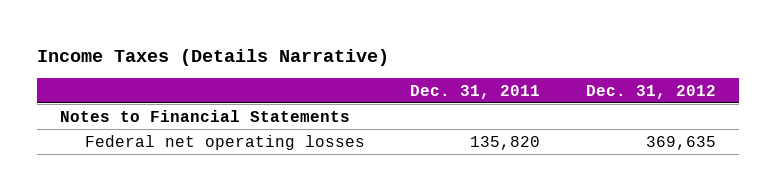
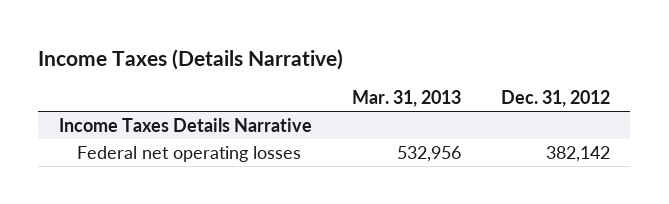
[410,84,541,99] Dec. 31, 2011 -> none
none -> [351,89,461,107] Mar. 31, 2013
[59,109,350,122] Notes to Financial Statements -> none
none -> [58,118,312,133] Income Taxes Details Narrative
[645,135,716,150] 369,635 -> [546,146,611,163] 382,142

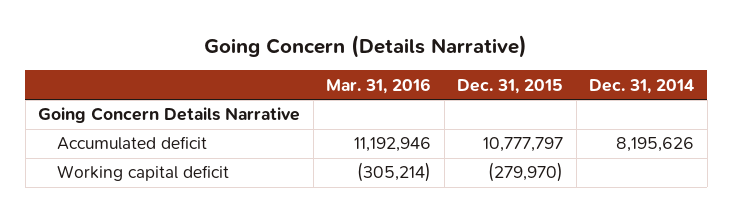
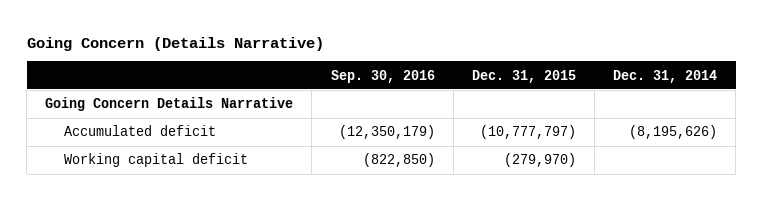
[326,77,432,94] Mar. 31, 2016 -> none
none -> [330,69,435,83] Sep. 30, 2016
[483,137,564,153] 10,777,797 -> [479,125,576,140] (10,777,797)
[616,137,695,153] 8,195,626 -> [628,125,717,140] (8,195,626)

